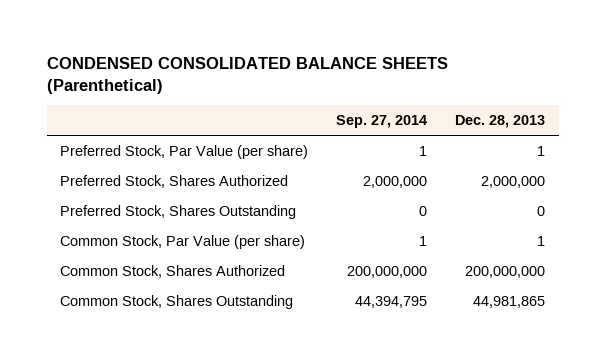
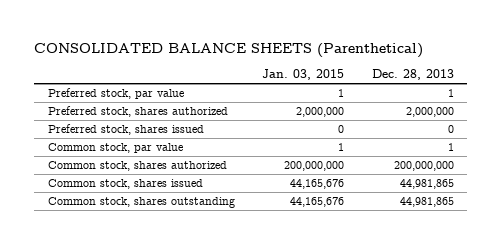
[46,56,448,95] CONDENSED CONSOLIDATED BALANCE SHEETS (Parenthetical) -> [33,42,423,58] CONSOLIDATED BALANCE SHEETS (Parenthetical)
[336,115,428,129] Sep. 27, 2014 -> none
none -> [262,69,345,81] Jan. 03, 2015
[60,144,309,159] Preferred Stock, Par Value (per share) -> [47,88,184,100] Preferred stock, par value
[60,174,289,188] Preferred Stock, Shares Authorized -> [47,106,228,118] Preferred stock, shares authorized
[60,204,297,219] Preferred Stock, Shares Outstanding -> [47,124,204,136] Preferred stock, shares issued
[60,234,306,249] Common Stock, Par Value (per share) -> [47,143,183,154] Common stock, par value
[60,264,286,278] Common Stock, Shares Authorized -> [47,161,227,172] Common stock, shares authorized
none -> [47,179,203,190] Common stock, shares issued
[60,294,294,309] Common Stock, Shares Outstanding -> [47,197,235,209] Common stock, shares outstanding

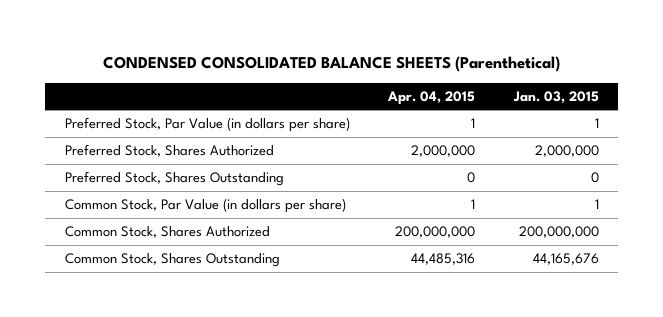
[33,42,423,58] CONSOLIDATED BALANCE SHEETS (Parenthetical) -> [102,56,560,73] CONDENSED CONSOLIDATED BALANCE SHEETS (Parenthetical)
[371,69,454,81] Dec. 28, 2013 -> none
none -> [387,90,476,105] Apr. 04, 2015
[47,179,203,190] Common stock, shares issued -> none
[47,88,184,100] Preferred stock, par value -> [64,117,350,133] Preferred Stock, Par Value (in dollars per share)
[47,106,228,118] Preferred stock, shares authorized -> [64,144,274,158] Preferred Stock, Shares Authorized
[47,124,204,136] Preferred stock, shares issued -> [64,171,284,187] Preferred Stock, Shares Outstanding
[47,143,183,154] Common stock, par value -> [64,198,346,214] Common Stock, Par Value (in dollars per share)
[47,161,227,172] Common stock, shares authorized -> [64,226,270,239] Common Stock, Shares Authorized
[47,197,235,209] Common stock, shares outstanding -> [64,253,280,268] Common Stock, Shares Outstanding

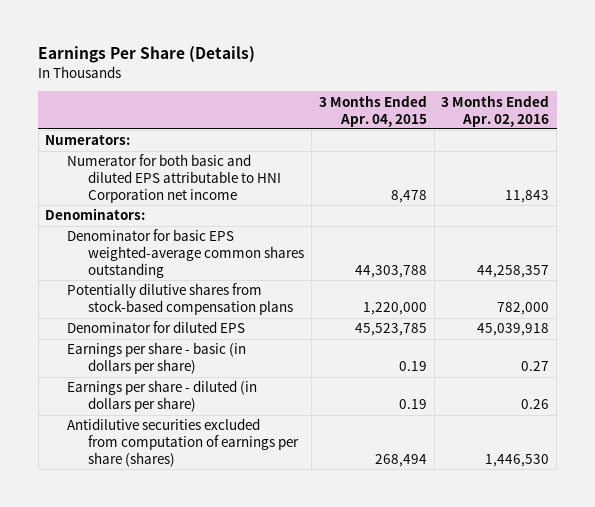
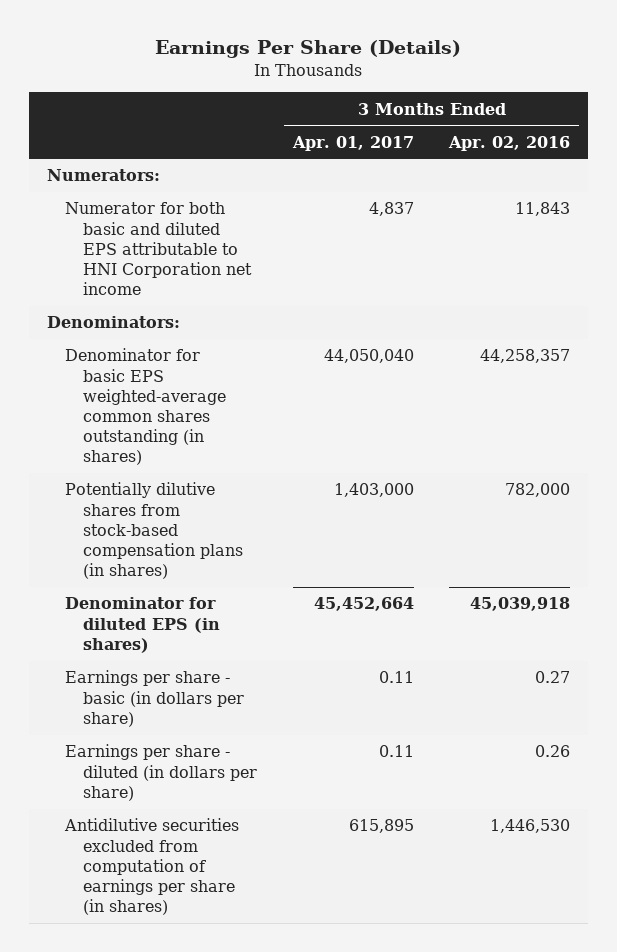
[318,94,427,127] 3 Months Ended Apr. 04, 2015 -> none
none -> [291,135,414,151] Apr. 01, 2017
[66,229,305,278] Denominator for basic EPS weighted-average common shares outstanding -> [64,348,227,466] Denominator for basic EPS weighted-average common shares outstanding (in shares)
[66,283,294,316] Potentially dilutive shares from stock-based compensation plans -> [64,482,244,580] Potentially dilutive shares from stock-based compensation plans (in shares)
[66,321,245,334] Denominator for diluted EPS -> [64,597,221,653] Denominator for diluted EPS (in shares)
[66,418,300,467] Antidilutive securities excluded from computation of earnings per share (shares) -> [63,818,239,916] Antidilutive securities excluded from computation of earnings per share (in shares)

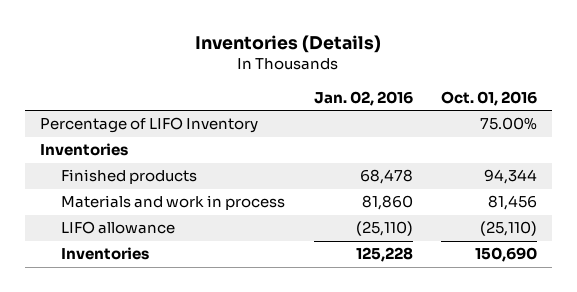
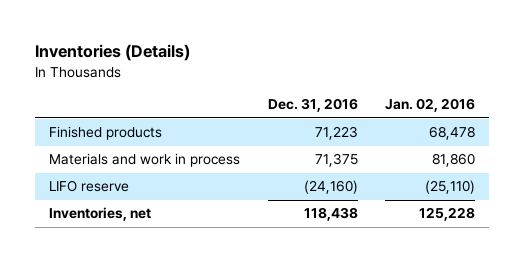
[441,90,538,106] Oct. 01, 2016 -> none
none -> [267,98,358,113] Dec. 31, 2016
[39,117,258,134] Percentage of LIFO Inventory -> none
[39,143,128,157] Inventories -> none
[60,221,175,235] LIFO allowance -> [49,180,130,193] LIFO reserve
[60,247,149,261] Inventories -> [49,207,152,222] Inventories, net

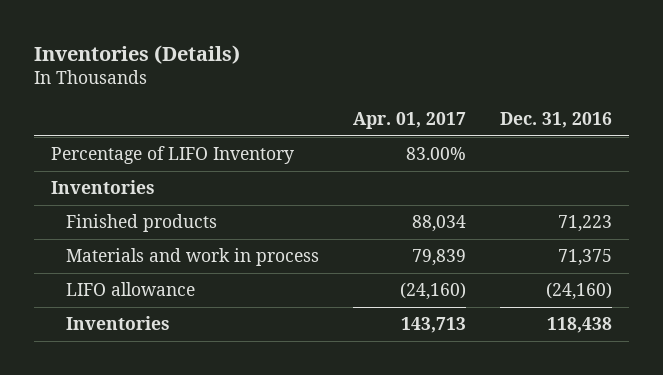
[384,98,475,113] Jan. 02, 2016 -> none
none -> [353,111,467,129] Apr. 01, 2017
none -> [51,146,295,165] Percentage of LIFO Inventory
none -> [51,180,156,195] Inventories
[49,180,130,193] LIFO reserve -> [66,282,196,297] LIFO allowance
[49,207,152,222] Inventories, net -> [66,316,171,331] Inventories

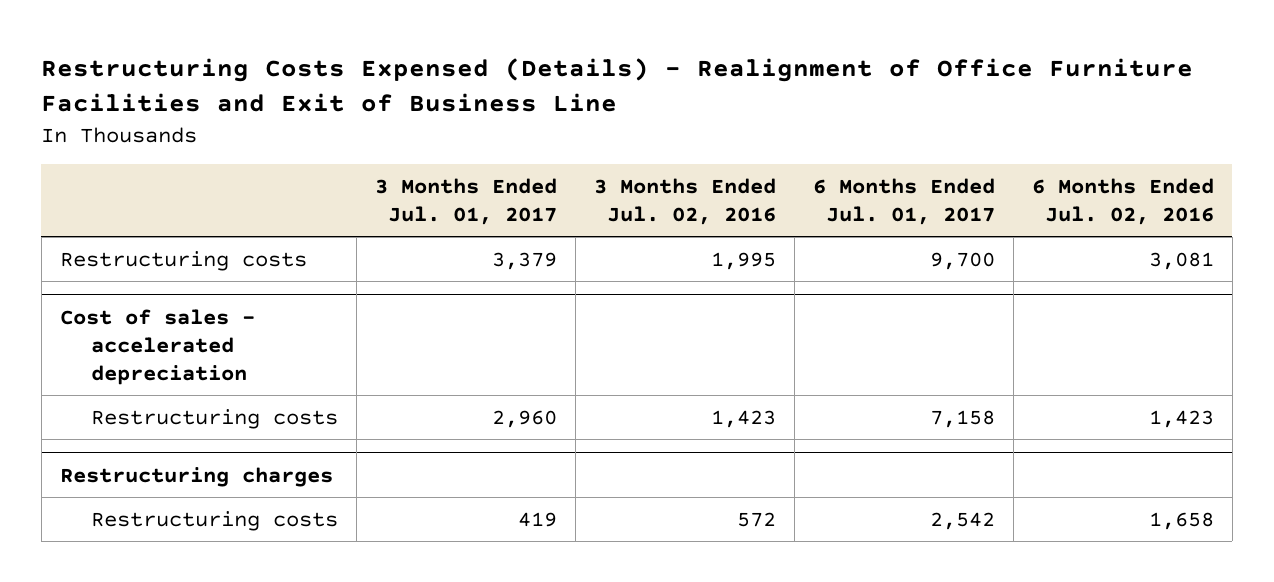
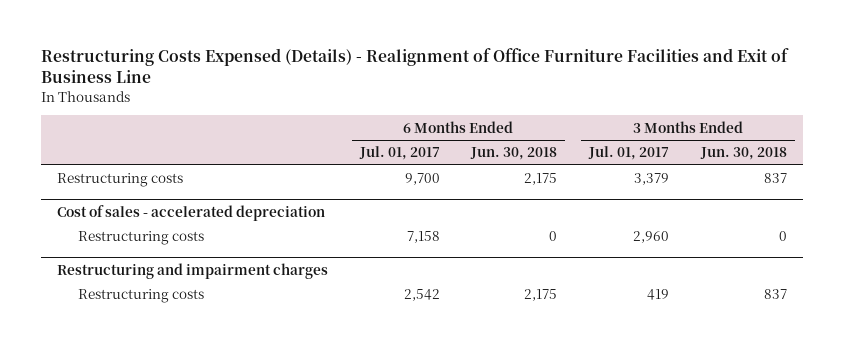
[593,177,776,225] 3 Months Ended Jul. 02, 2016 -> none
[1031,177,1214,225] 6 Months Ended Jul. 02, 2016 -> none
none -> [470,147,558,161] Jun. 30, 2018
none -> [699,147,787,161] Jun. 30, 2018
[59,466,333,487] Restructuring charges -> [56,262,328,279] Restructuring and impairment charges

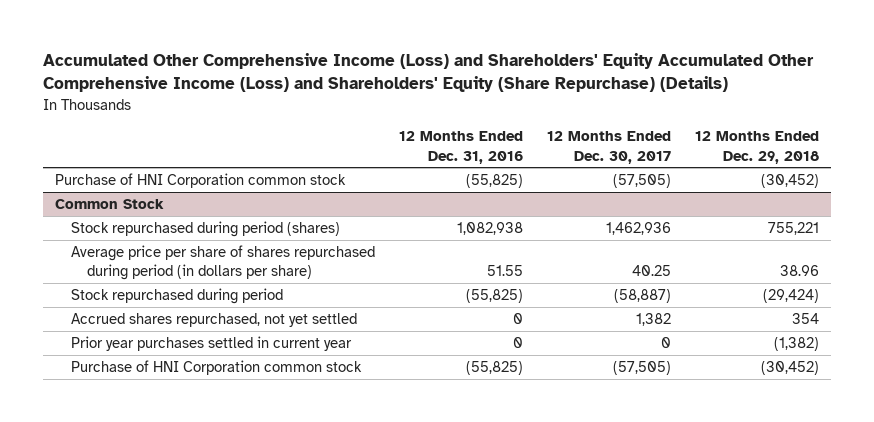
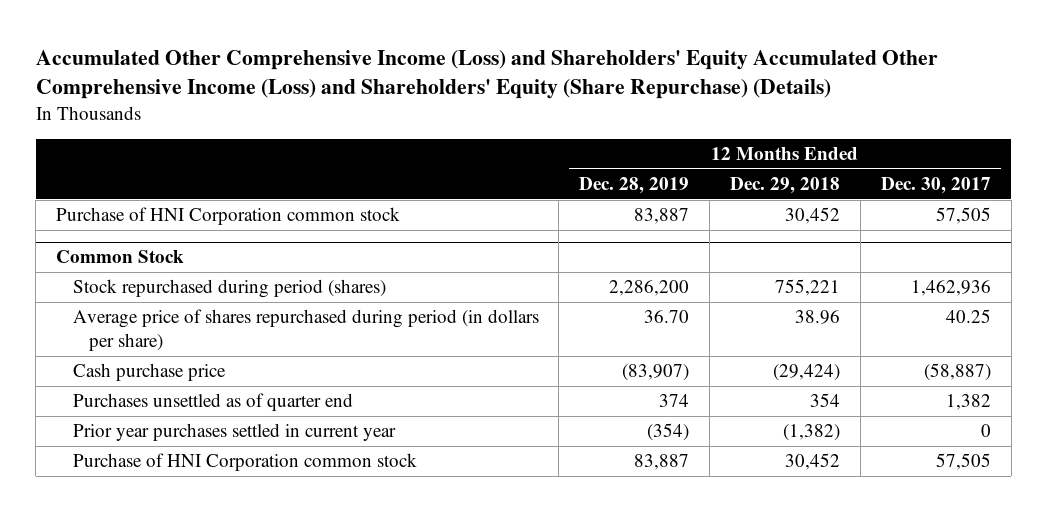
[399,131,524,164] 12 Months Ended Dec. 31, 2016 -> none
none -> [579,177,690,195] Dec. 28, 2019
[613,173,672,188] (57,505) -> [935,207,991,225] 57,505
[761,173,820,188] (30,452) -> [785,207,841,225] 30,452
[71,244,376,281] Average price per share of shares repurchased during period (in dollars per share) -> [72,309,539,352] Average price of shares repurchased during period (in dollars per share)
[71,287,284,304] Stock repurchased during period -> [72,363,226,382] Cash purchase price
[71,312,358,327] Accrued shares repurchased, not yet settled -> [72,393,353,412] Purchases unsettled as of quarter end
[613,360,672,375] (57,505) -> [935,453,991,471] 57,505
[761,360,820,375] (30,452) -> [785,453,841,471] 30,452

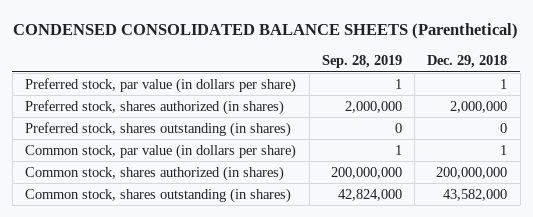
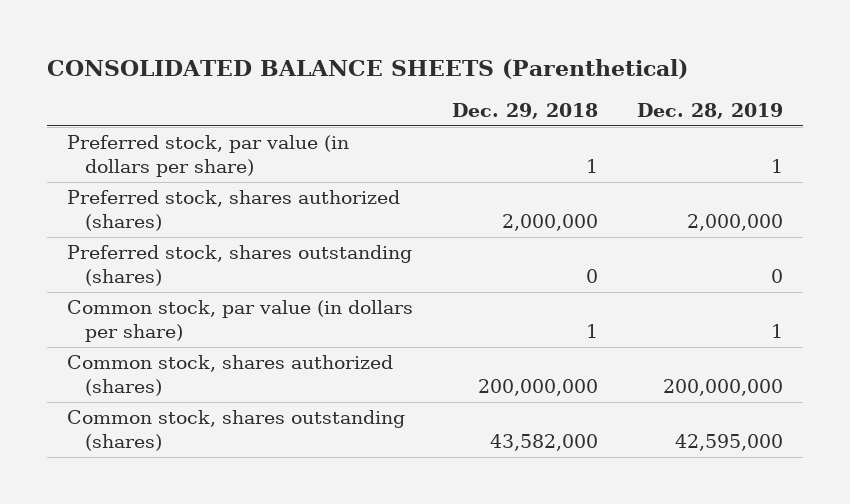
[13,22,519,39] CONDENSED CONSOLIDATED BALANCE SHEETS (Parenthetical) -> [47,59,689,80] CONSOLIDATED BALANCE SHEETS (Parenthetical)
[321,55,402,69] Sep. 28, 2019 -> none
none -> [637,103,784,120] Dec. 28, 2019
[25,99,285,115] Preferred stock, shares authorized (in shares) -> [66,190,400,232] Preferred stock, shares authorized (shares)
[25,121,292,137] Preferred stock, shares outstanding (in shares) -> [66,245,412,287] Preferred stock, shares outstanding (shares)
[25,165,285,181] Common stock, shares authorized (in shares) -> [66,355,393,397] Common stock, shares authorized (shares)
[25,187,292,203] Common stock, shares outstanding (in shares) -> [66,410,405,452] Common stock, shares outstanding (shares)

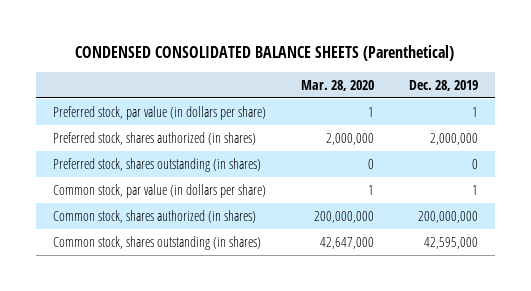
[47,59,689,80] CONSOLIDATED BALANCE SHEETS (Parenthetical) -> [75,44,455,61] CONDENSED CONSOLIDATED BALANCE SHEETS (Parenthetical)
[451,103,598,120] Dec. 29, 2018 -> none
none -> [300,79,374,91] Mar. 28, 2020
[66,190,400,232] Preferred stock, shares authorized (shares) -> [53,132,257,146] Preferred stock, shares authorized (in shares)
[66,245,412,287] Preferred stock, shares outstanding (shares) -> [53,158,262,173] Preferred stock, shares outstanding (in shares)
[66,355,393,397] Common stock, shares authorized (shares) -> [53,210,257,224] Common stock, shares authorized (in shares)
[66,410,405,452] Common stock, shares outstanding (shares) -> [53,236,262,251] Common stock, shares outstanding (in shares)

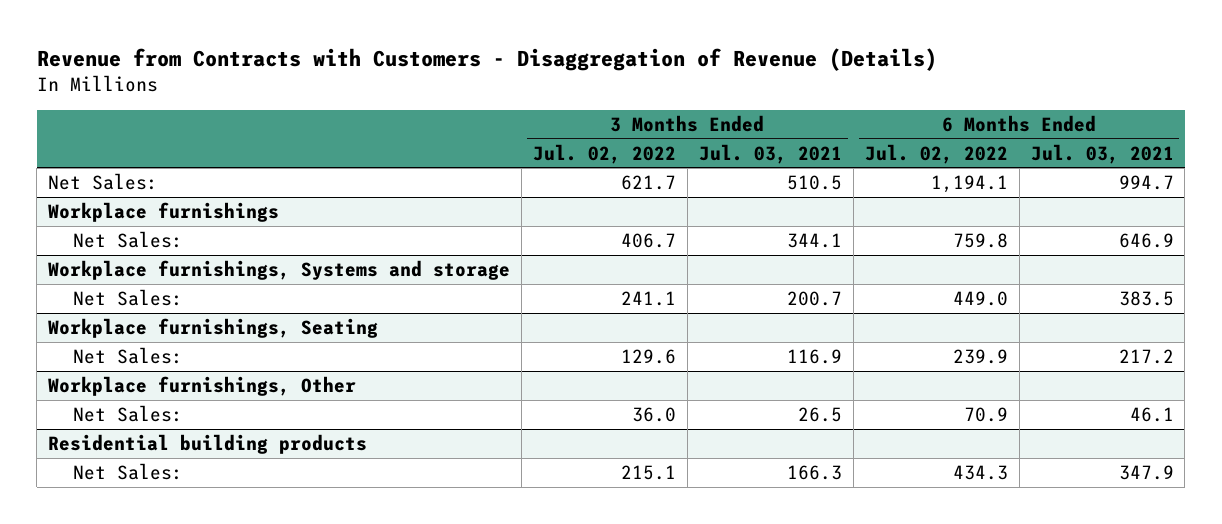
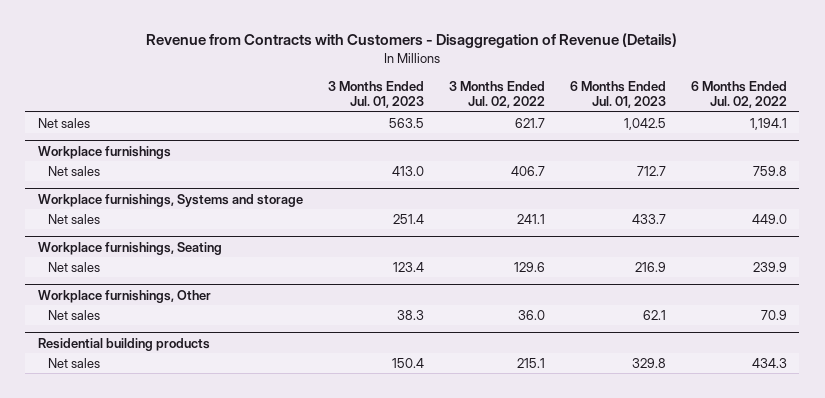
[698,143,842,164] Jul. 03, 2021 -> none
[1030,143,1174,164] Jul. 03, 2021 -> none
none -> [327,80,424,109] 3 Months Ended Jul. 01, 2023
none -> [569,80,666,109] 6 Months Ended Jul. 01, 2023
[48,172,159,190] Net Sales: -> [37,117,90,128] Net sales
[72,230,183,248] Net Sales: -> [48,165,101,176] Net sales
[72,288,183,306] Net Sales: -> [48,213,101,224] Net sales
[72,346,183,364] Net Sales: -> [48,261,101,272] Net sales
[72,404,183,422] Net Sales: -> [48,309,101,320] Net sales
[72,462,183,480] Net Sales: -> [48,357,101,368] Net sales

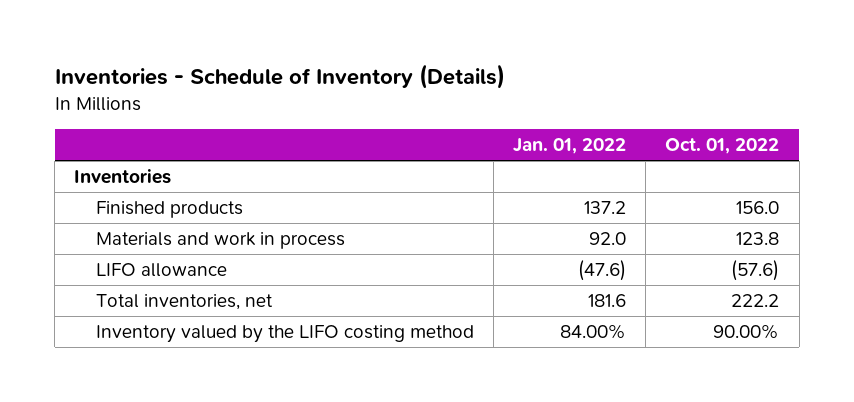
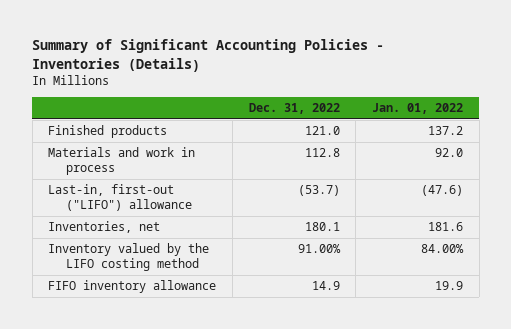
[54,64,505,90] Inventories - Schedule of Inventory (Details) -> [32,39,385,72] Summary of Significant Accounting Policies - Inventories (Details)
[665,138,780,155] Oct. 01, 2022 -> none
none -> [248,103,340,115] Dec. 31, 2022
[74,169,172,185] Inventories -> none
[95,263,227,278] LIFO allowance -> [48,184,192,211] Last-in, first-out ("LIFO") allowance
[95,294,273,311] Total inventories, net -> [48,221,161,234] Inventories, net
none -> [48,280,217,294] FIFO inventory allowance

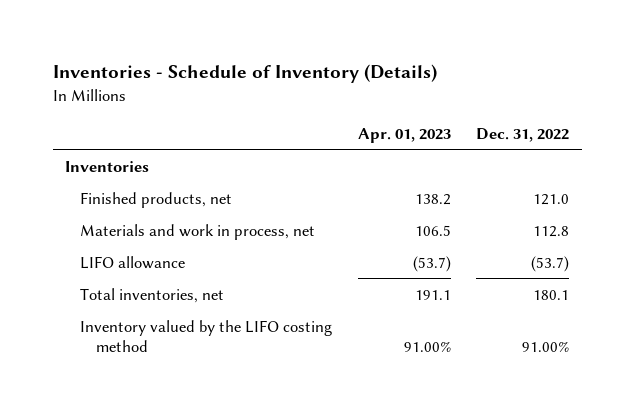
[32,39,385,72] Summary of Significant Accounting Policies - Inventories (Details) -> [52,64,437,84] Inventories - Schedule of Inventory (Details)
[371,103,463,115] Jan. 01, 2022 -> none
none -> [357,127,451,143] Apr. 01, 2023
none -> [65,160,150,172] Inventories
[48,125,168,139] Finished products -> [80,191,233,208] Finished products, net
[48,147,196,175] Materials and work in process -> [80,223,316,240] Materials and work in process, net
[48,184,192,211] Last-in, first-out ("LIFO") allowance -> [80,255,186,269] LIFO allowance
[48,221,161,234] Inventories, net -> [80,287,225,303] Total inventories, net
[48,280,217,294] FIFO inventory allowance -> none

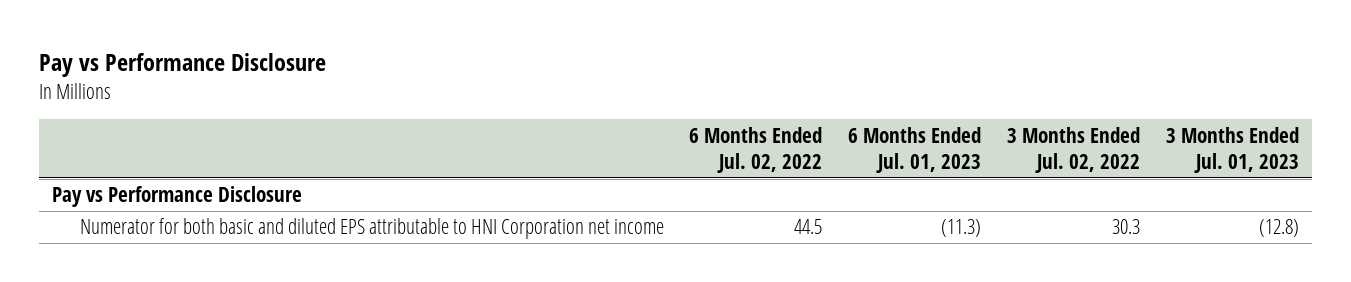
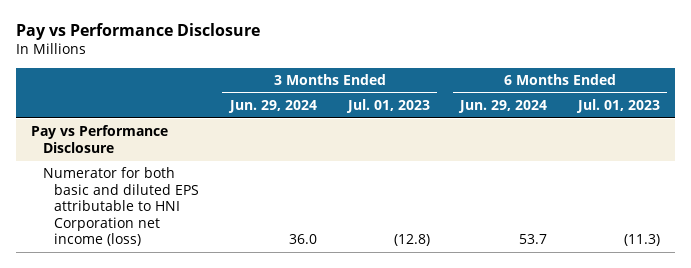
[689,126,823,174] 6 Months Ended Jul. 02, 2022 -> none
[1007,126,1141,174] 3 Months Ended Jul. 02, 2022 -> none
none -> [227,99,317,113] Jun. 29, 2024
none -> [458,99,548,113] Jun. 29, 2024
[79,218,664,240] Numerator for both basic and diluted EPS attributable to HNI Corporation net income -> [42,167,200,247] Numerator for both basic and diluted EPS attributable to HNI Corporation net income (loss)

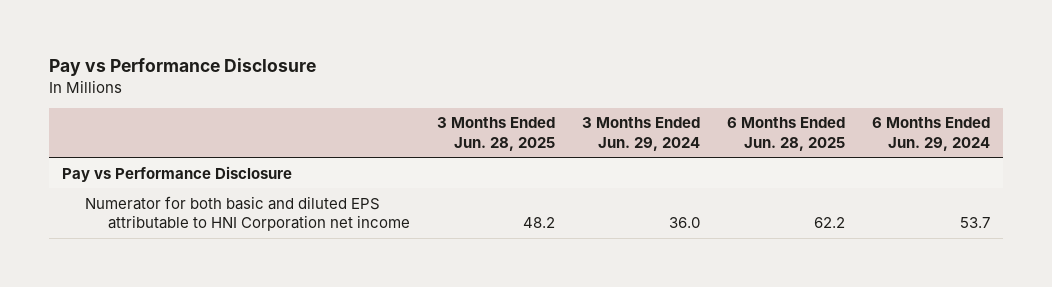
[345,98,430,113] Jul. 01, 2023 -> none
[575,98,660,113] Jul. 01, 2023 -> none
none -> [436,117,555,151] 3 Months Ended Jun. 28, 2025
none -> [726,117,845,151] 6 Months Ended Jun. 28, 2025
[42,167,200,247] Numerator for both basic and diluted EPS attributable to HNI Corporation net income (loss) -> [85,195,410,231] Numerator for both basic and diluted EPS attributable to HNI Corporation net income

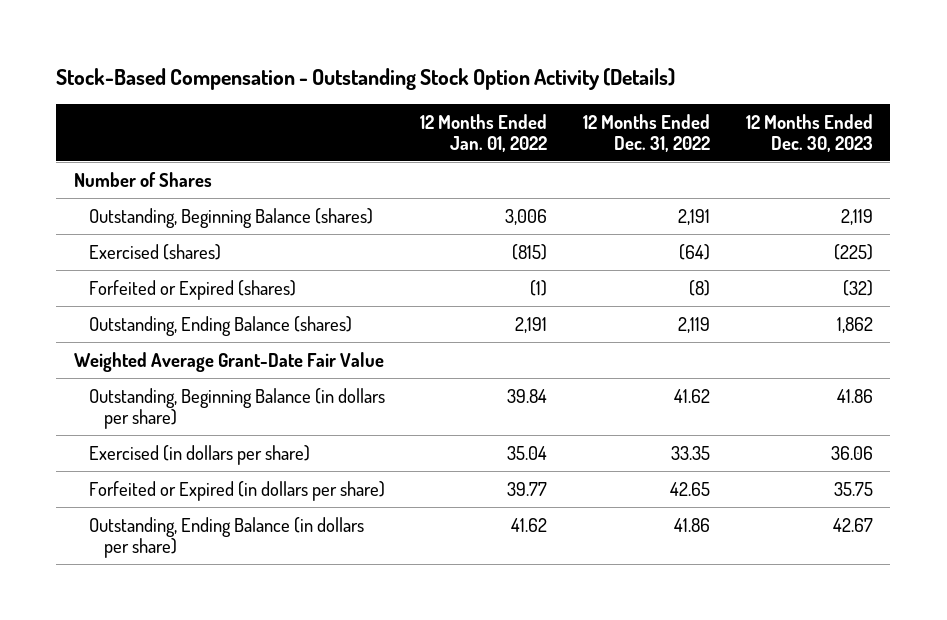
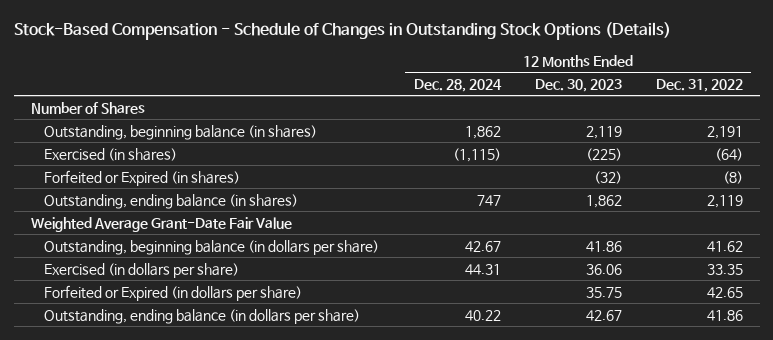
[56,68,676,91] Stock-Based Compensation - Outstanding Stock Option Activity (Details) -> [13,22,671,41] Stock-Based Compensation - Schedule of Changes in Outstanding Stock Options (Details)
[420,113,548,152] 12 Months Ended Jan. 01, 2022 -> none
none -> [413,78,502,92] Dec. 28, 2024
[88,207,373,228] Outstanding, Beginning Balance (shares) -> [44,124,318,140] Outstanding, beginning balance (in shares)
[88,243,221,260] Exercised (shares) -> [44,147,178,161] Exercised (in shares)
[88,279,296,300] Forfeited or Expired (shares) -> [44,169,241,186] Forfeited or Expired (in shares)
[88,315,352,336] Outstanding, Ending Balance (shares) -> [44,193,299,209] Outstanding, ending balance (in shares)
[88,387,385,430] Outstanding, Beginning Balance (in dollars per share) -> [44,239,380,255] Outstanding, beginning balance (in dollars per share)
[88,516,364,559] Outstanding, Ending Balance (in dollars per share) -> [44,308,361,324] Outstanding, ending balance (in dollars per share)

